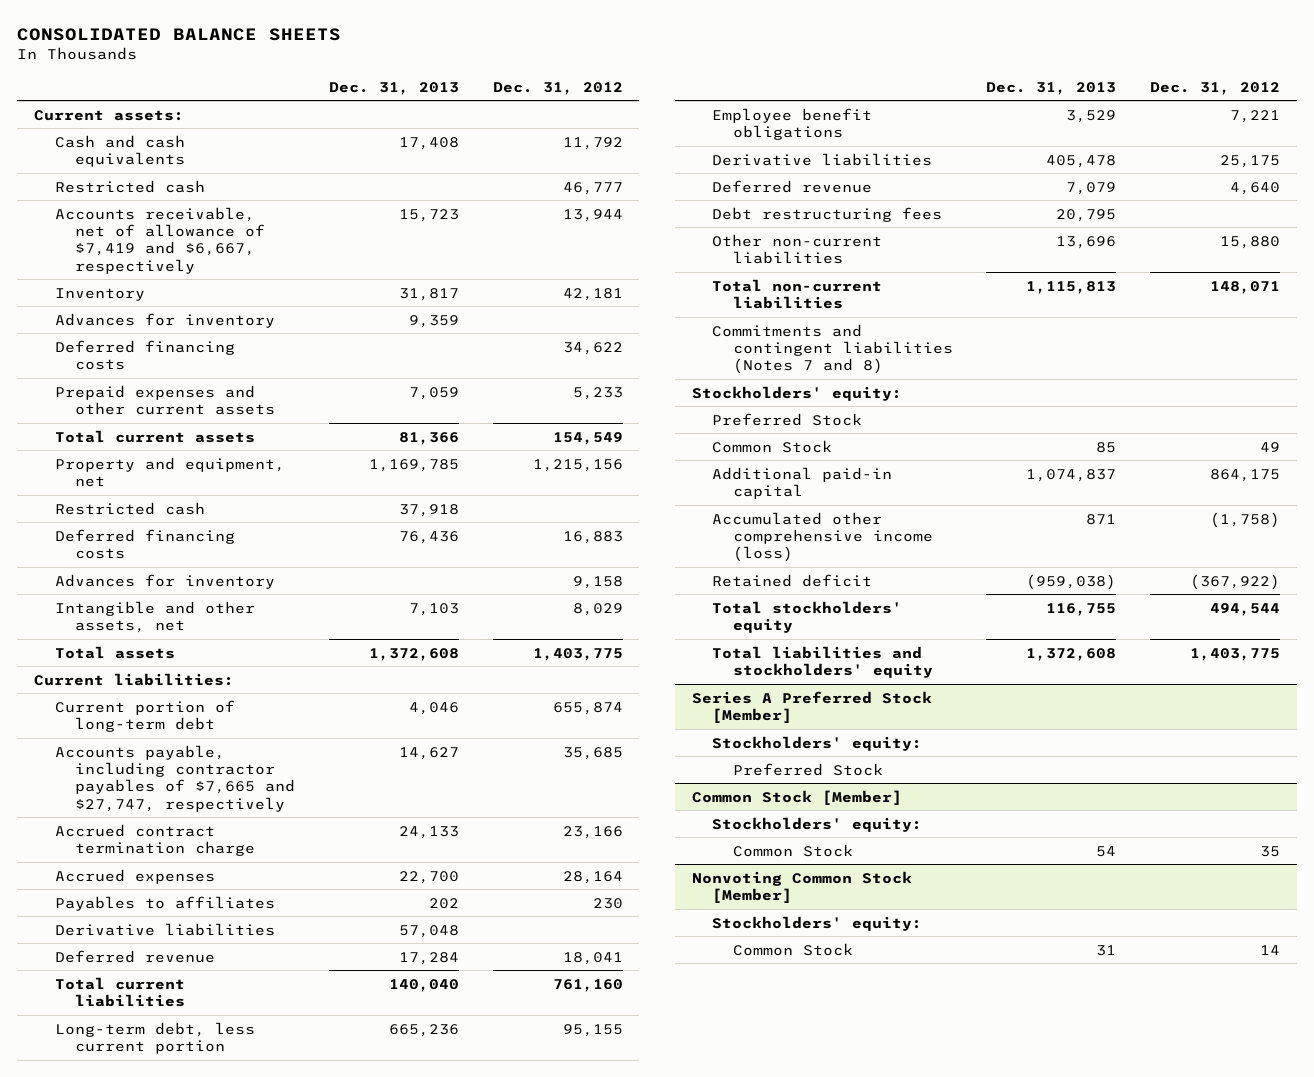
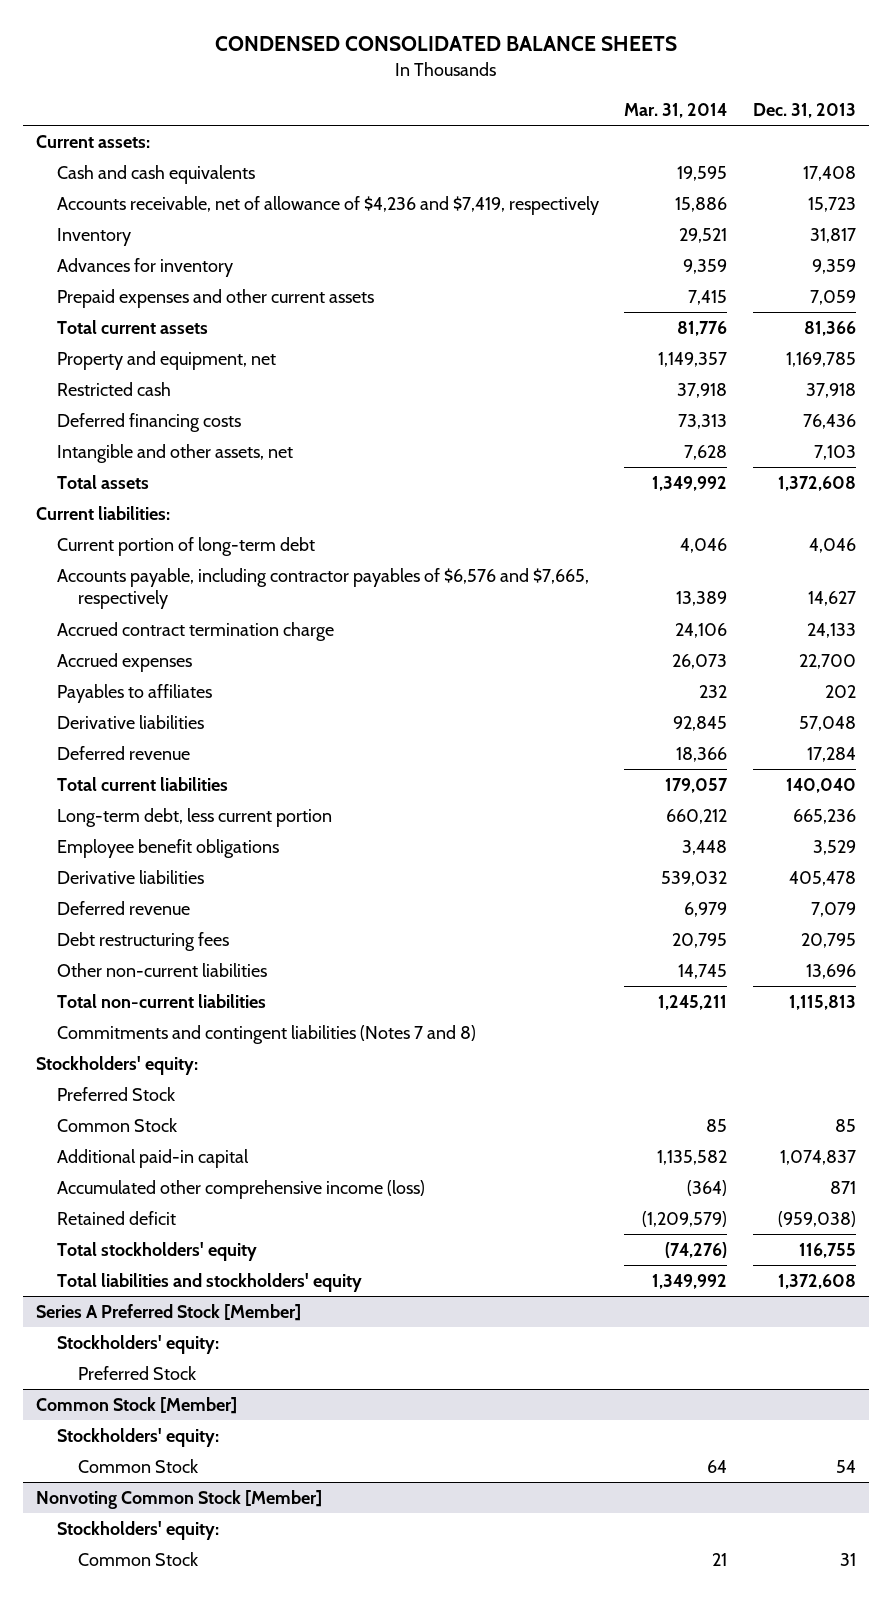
[17,27,342,41] CONSOLIDATED BALANCE SHEETS -> [214,36,677,52] CONDENSED CONSOLIDATED BALANCE SHEETS
[492,81,623,95] Dec. 31, 2012 -> none
none -> [624,102,728,118] Mar. 31, 2014
[54,179,205,193] Restricted cash -> none
[54,206,266,274] Accounts receivable, net of allowance of $7,419 and $6,667, respectively -> [56,196,599,216] Accounts receivable, net of allowance of $4,236 and $7,419, respectively
[54,339,235,370] Deferred financing costs -> none
[54,573,275,589] Advances for inventory -> none
[54,744,296,812] Accounts payable, including contractor payables of $7,665 and $27,747, respectively -> [56,568,589,610] Accounts payable, including contractor payables of $6,576 and $7,665, respectively

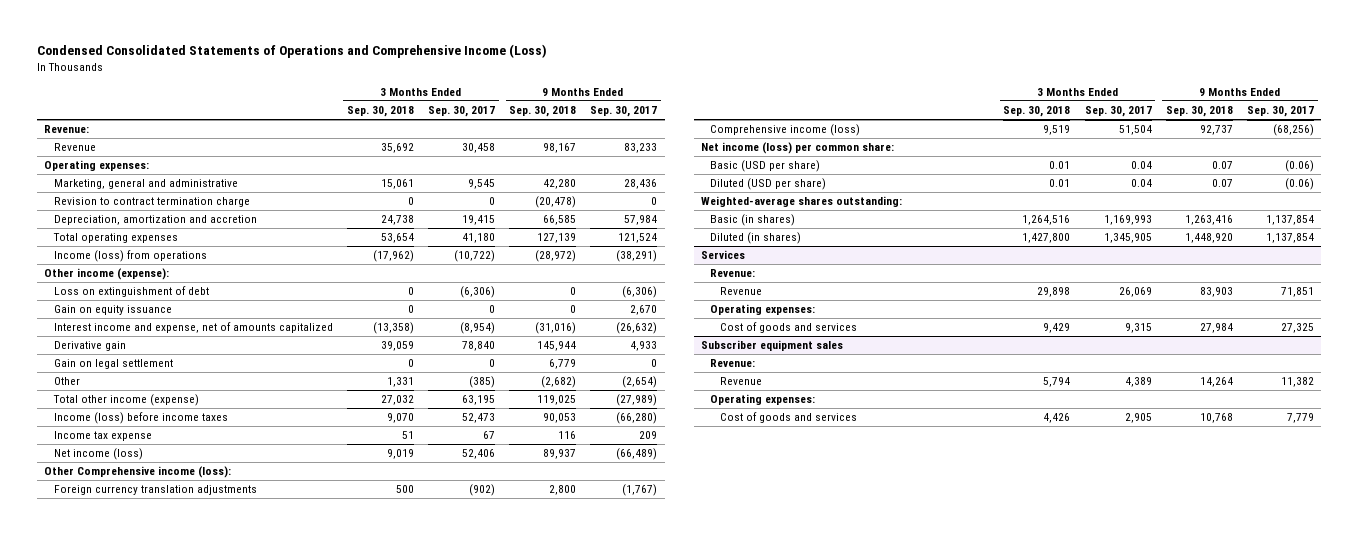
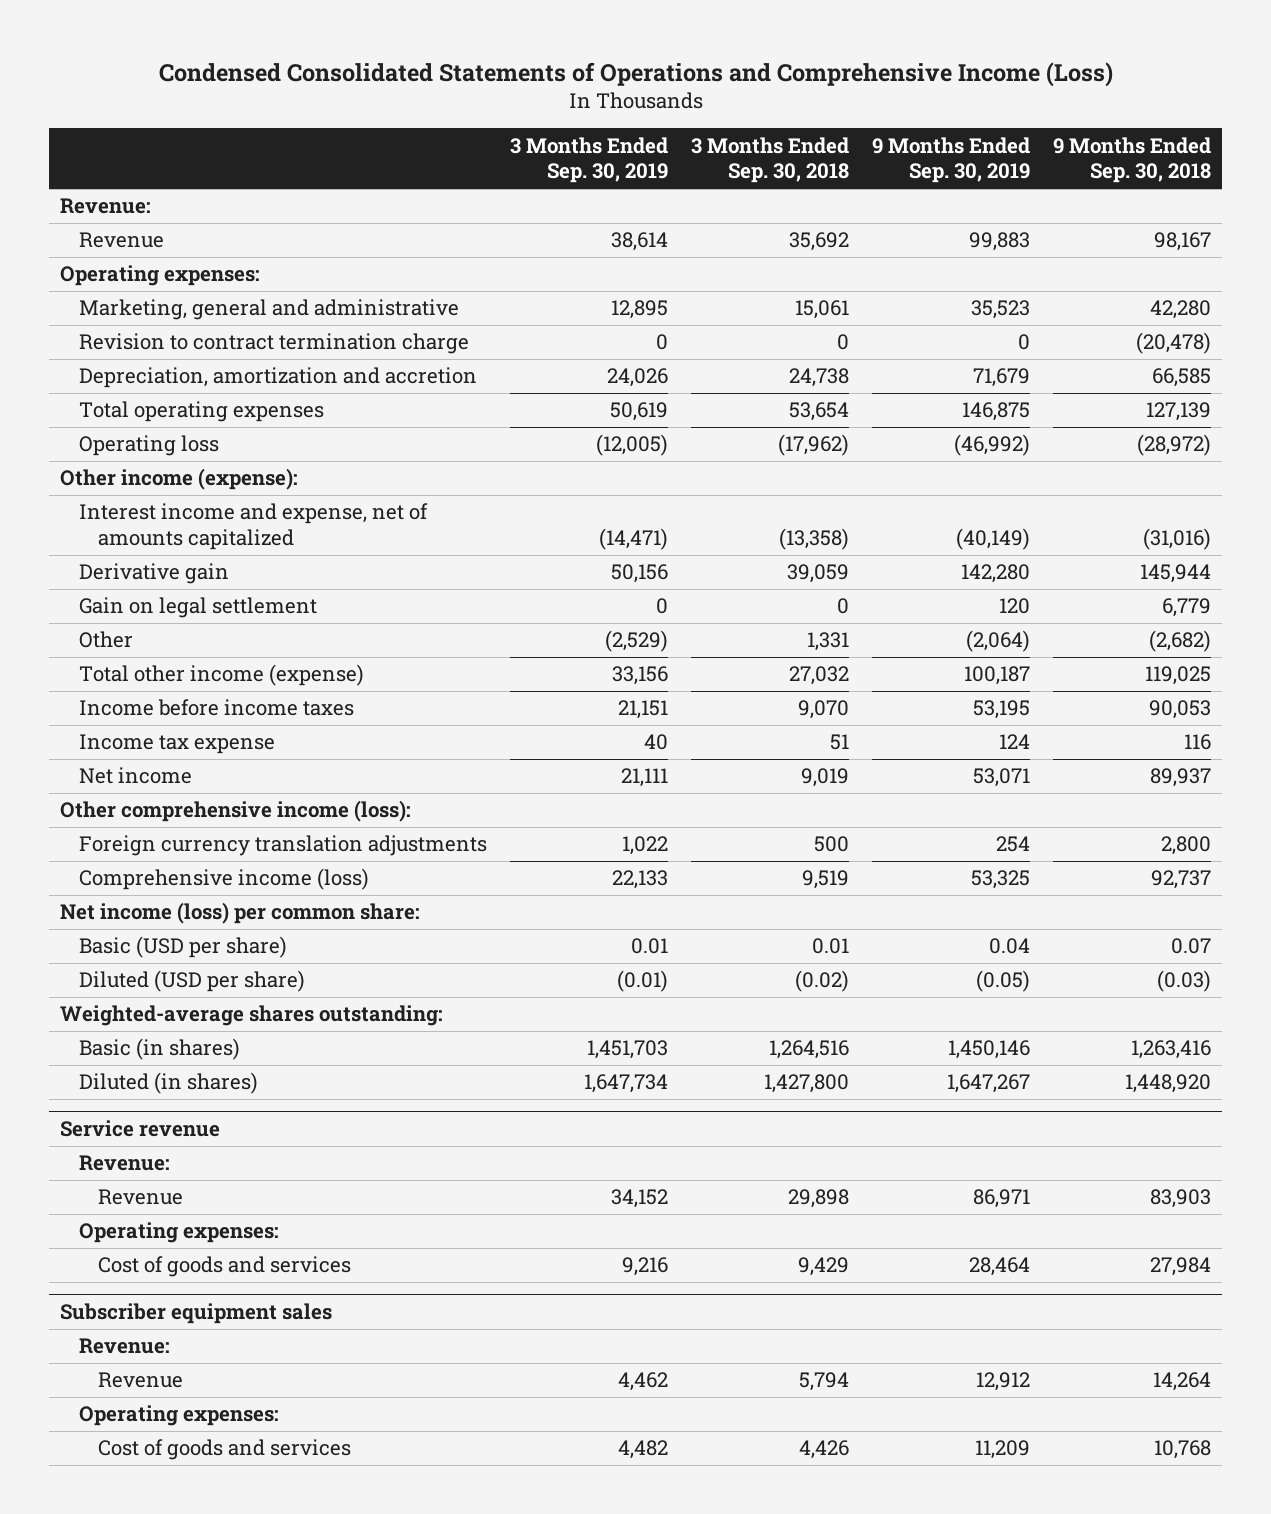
[428,106,496,118] Sep. 30, 2017 -> none
[590,106,658,118] Sep. 30, 2017 -> none
none -> [509,136,668,184] 3 Months Ended Sep. 30, 2019
none -> [871,136,1030,184] 9 Months Ended Sep. 30, 2019
[53,250,207,263] Income (loss) from operations -> [79,435,220,457] Operating loss
[53,286,209,298] Loss on extinguishment of debt -> none
[53,305,172,316] Gain on equity issuance -> none
[53,412,228,425] Income (loss) before income taxes -> [79,699,355,717] Income before income taxes
[53,448,143,461] Net income (loss) -> [79,767,193,785] Net income
[44,466,232,479] Other Comprehensive income (loss): -> [60,800,412,823] Other comprehensive income (loss):
[1049,179,1071,188] 0.01 -> [794,970,849,993] (0.02)
[1211,179,1233,188] 0.07 -> [1156,970,1211,993] (0.03)
[700,250,745,260] Services -> [60,1120,221,1138] Service revenue

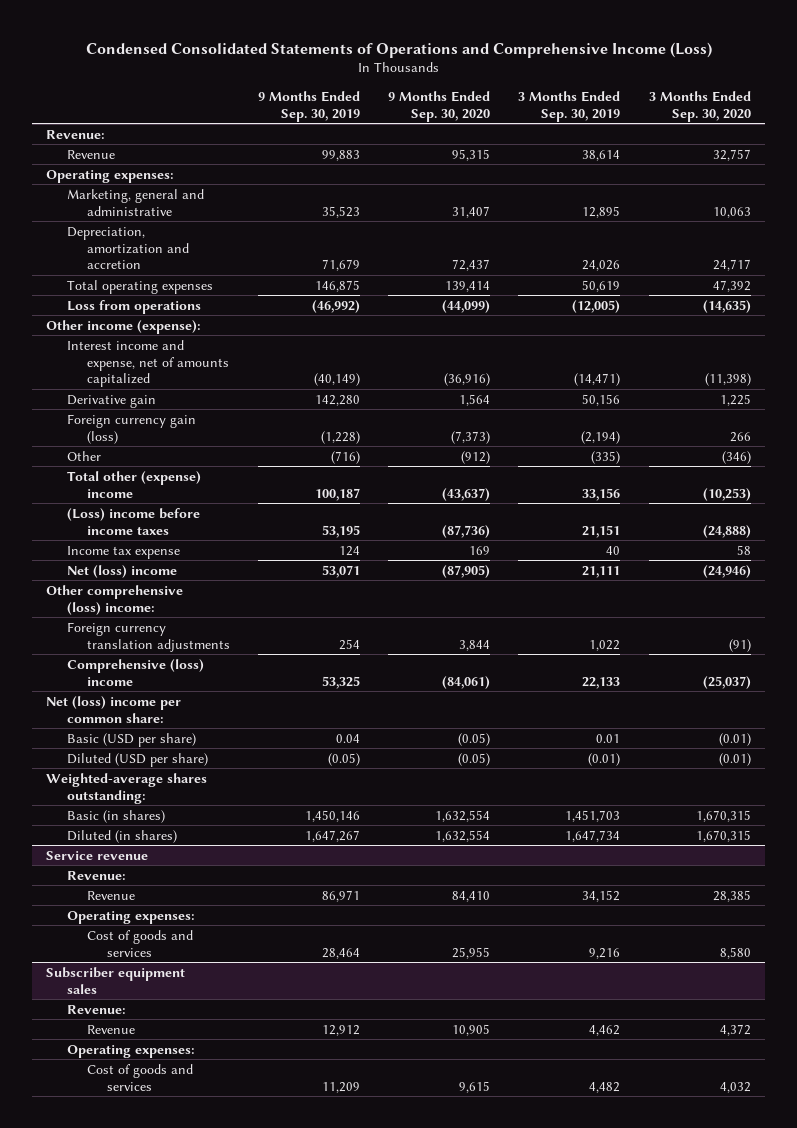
[690,136,849,184] 3 Months Ended Sep. 30, 2018 -> none
[1052,136,1211,184] 9 Months Ended Sep. 30, 2018 -> none
none -> [388,90,491,122] 9 Months Ended Sep. 30, 2020
none -> [648,90,751,122] 3 Months Ended Sep. 30, 2020
[79,333,470,355] Revision to contract termination charge -> none
[79,435,220,457] Operating loss -> [66,299,201,314] Loss from operations
[79,597,318,619] Gain on legal settlement -> none
none -> [66,413,196,444] Foreign currency gain (loss)
[604,630,668,653] (2,529) -> [591,450,621,464] (335)
[965,630,1030,653] (2,064) -> [330,450,360,464] (716)
[79,664,365,687] Total other income (expense) -> [66,470,201,498] Total other (expense) income
[79,699,355,717] Income before income taxes -> [66,507,200,535] (Loss) income before income taxes
[79,767,193,785] Net income -> [66,564,177,578] Net (loss) income
[60,800,412,823] Other comprehensive income (loss): -> [46,584,184,615] Other comprehensive (loss) income:
[79,868,370,891] Comprehensive income (loss) -> [66,658,204,686] Comprehensive (loss) income
[60,902,421,925] Net income (loss) per common share: -> [46,695,182,723] Net (loss) income per common share:

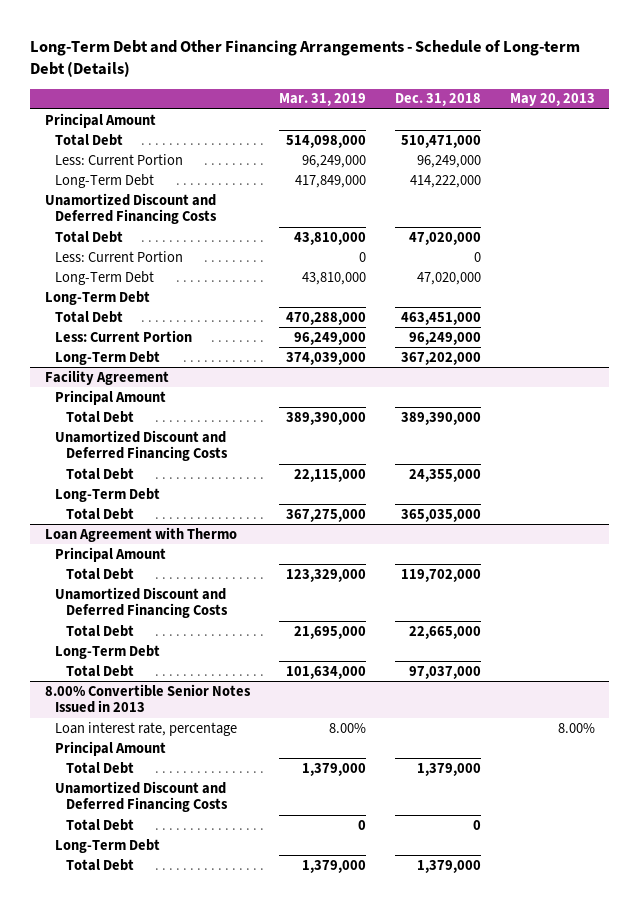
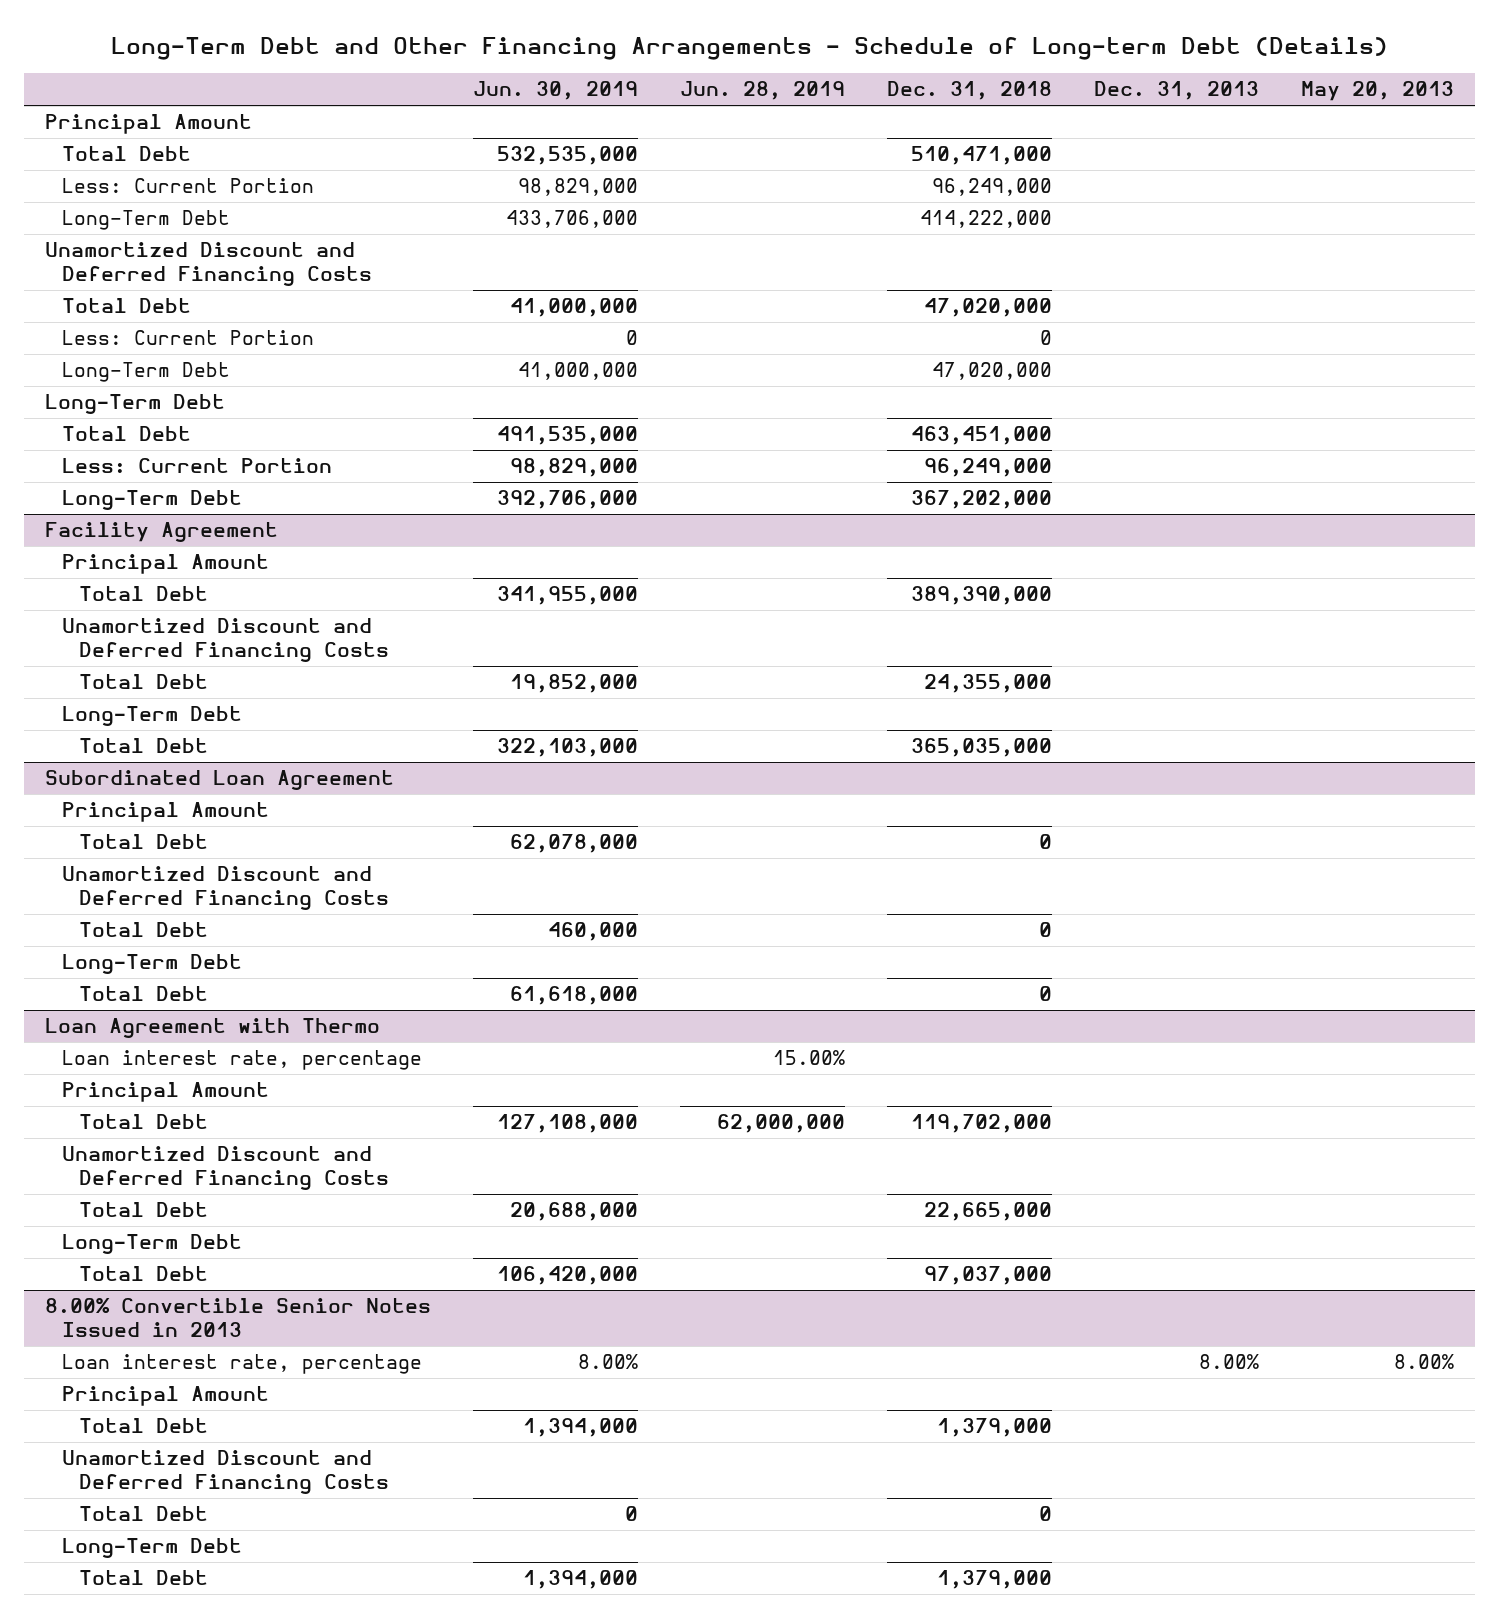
[278,93,366,107] Mar. 31, 2019 -> none
none -> [473,81,639,101] Jun. 30, 2019
none -> [680,81,846,101] Jun. 28, 2019
none -> [1094,81,1260,101] Dec. 31, 2013
none -> [45,770,395,791] Subordinated Loan Agreement
none -> [62,802,270,823] Principal Amount
none -> [78,834,208,850] Total Debt
none -> [62,866,389,911] Unamortized Discount and Deferred Financing Costs
none -> [78,922,208,938] Total Debt
none -> [62,954,243,975] Long-Term Debt
none -> [78,986,208,1002] Total Debt
none -> [62,1050,423,1071] Loan interest rate, percentage

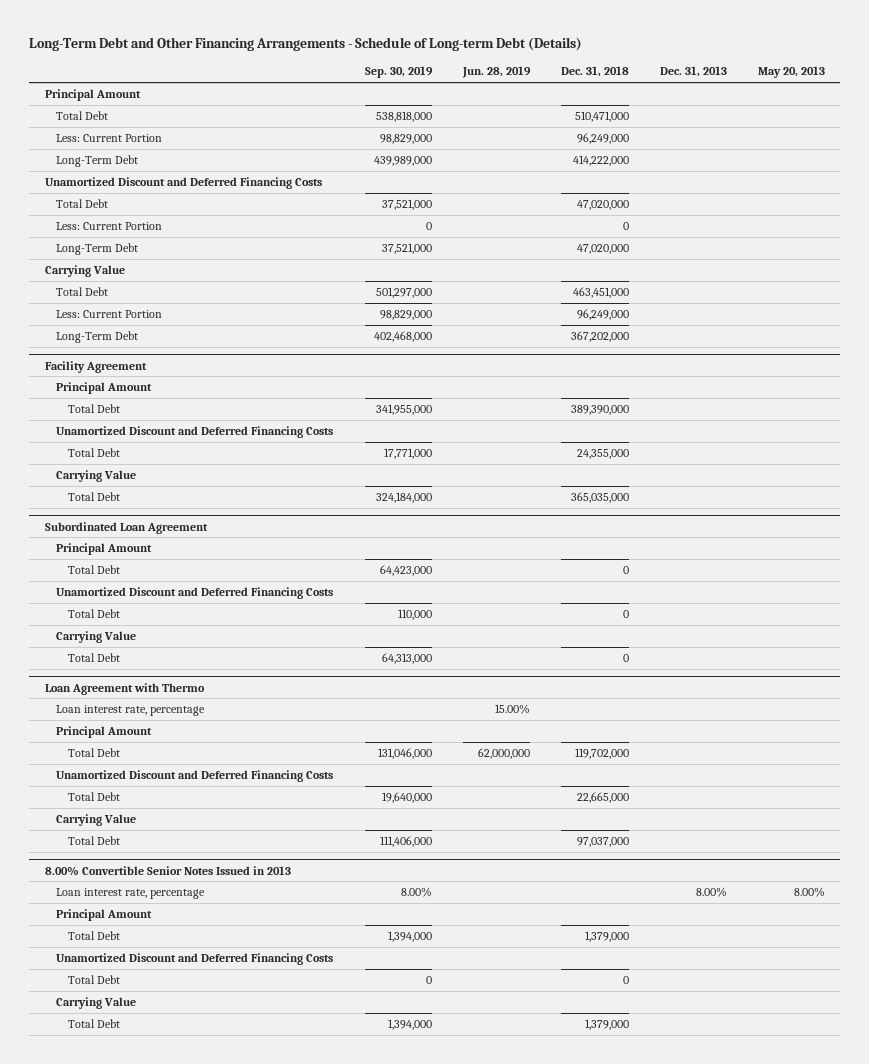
[473,81,639,101] Jun. 30, 2019 -> none
none -> [364,66,433,79] Sep. 30, 2019
[45,394,226,415] Long-Term Debt -> [44,264,125,277] Carrying Value
[62,706,243,727] Long-Term Debt -> [56,469,137,482] Carrying Value
[62,954,243,975] Long-Term Debt -> [56,630,137,643] Carrying Value
[62,1234,243,1255] Long-Term Debt -> [56,813,137,826] Carrying Value
[62,1538,243,1559] Long-Term Debt -> [56,996,137,1009] Carrying Value

